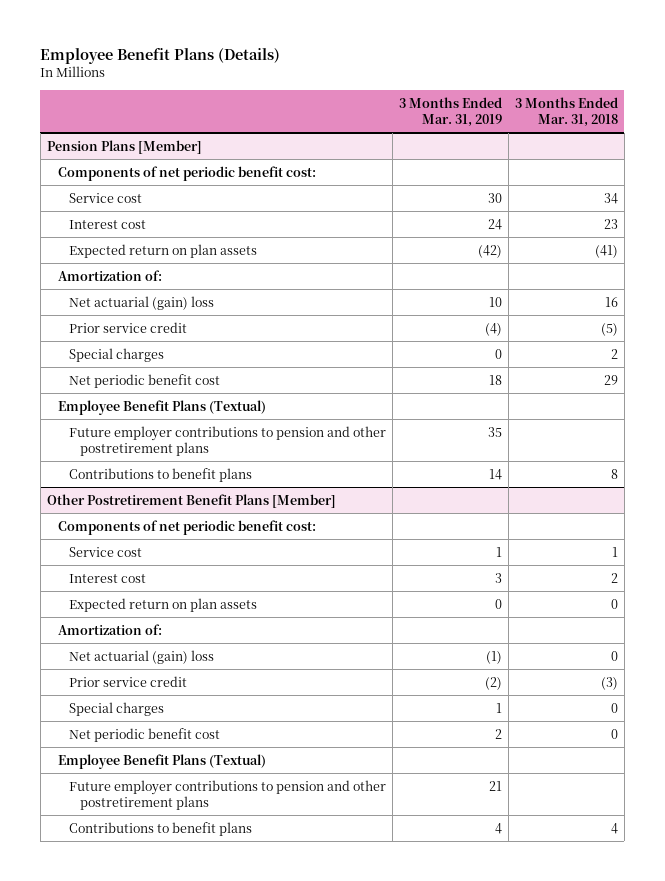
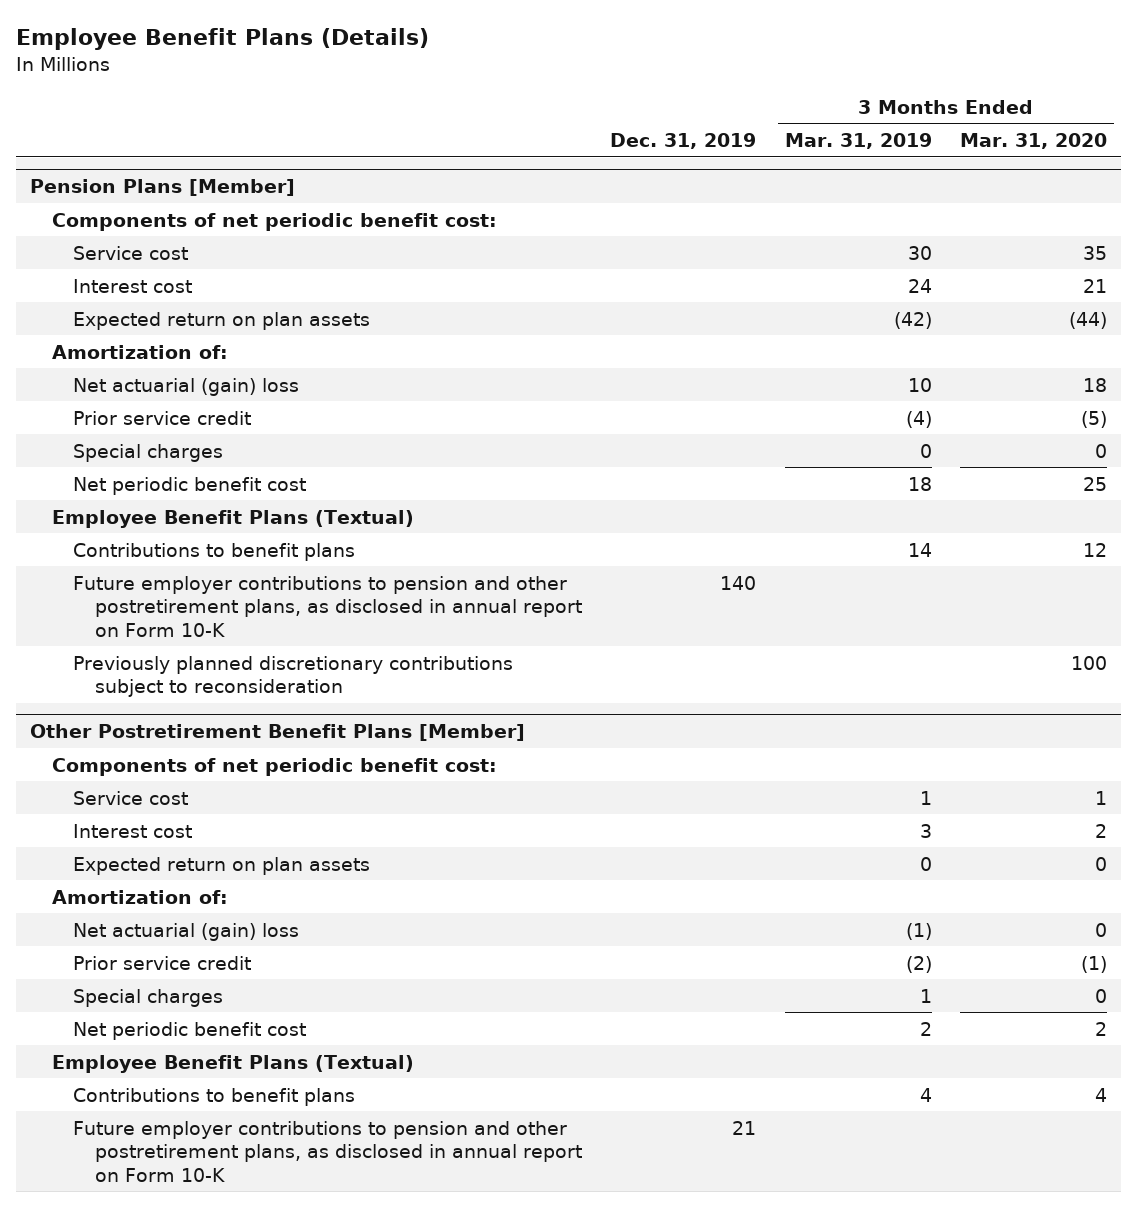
[514,96,618,127] 3 Months Ended Mar. 31, 2018 -> none
none -> [610,132,757,149] Dec. 31, 2019
none -> [959,132,1107,149] Mar. 31, 2020
[68,425,386,456] Future employer contributions to pension and other postretirement plans -> none
none -> [73,575,583,637] Future employer contributions to pension and other postretirement plans, as disclosed in annual report on Form 10-K
none -> [73,655,514,698] Previously planned discretionary contributions subject to reconsideration
[68,779,386,810] Future employer contributions to pension and other postretirement plans -> none
none -> [73,1120,583,1182] Future employer contributions to pension and other postretirement plans, as disclosed in annual report on Form 10-K

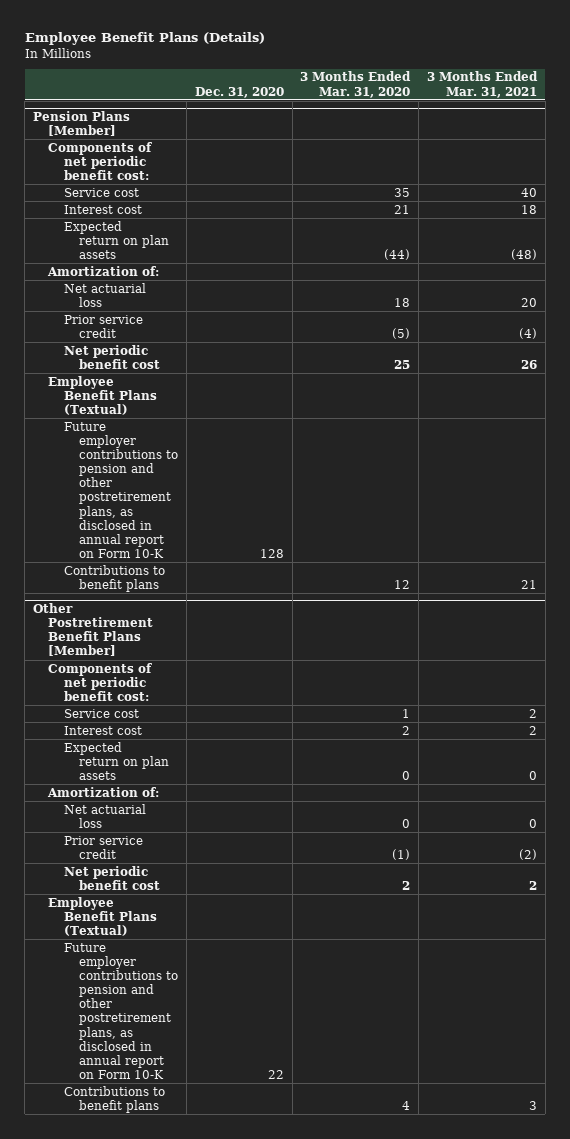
[610,132,757,149] Dec. 31, 2019 -> none
[784,132,932,149] Mar. 31, 2019 -> none
none -> [194,86,284,98] Dec. 31, 2020
none -> [426,71,538,98] 3 Months Ended Mar. 31, 2021
[73,377,300,396] Net actuarial (gain) loss -> [63,282,146,307] Net actuarial loss
[73,443,224,462] Special charges -> none
[73,655,514,698] Previously planned discretionary contributions subject to reconsideration -> none
[73,542,356,561] Contributions to benefit plans -> [63,564,165,592] Contributions to benefit plans
[73,922,300,941] Net actuarial (gain) loss -> [63,803,146,828] Net actuarial loss
[73,988,224,1007] Special charges -> none
[73,1087,356,1106] Contributions to benefit plans -> [63,1085,165,1113] Contributions to benefit plans

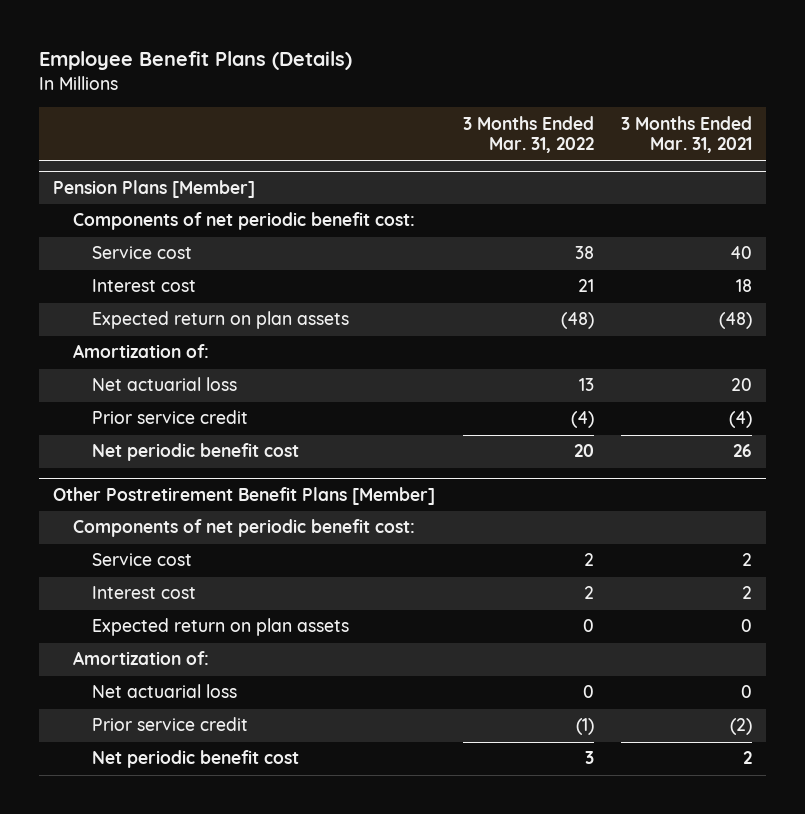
[194,86,284,98] Dec. 31, 2020 -> none
[300,71,412,98] 3 Months Ended Mar. 31, 2020 -> none
none -> [462,115,594,154] 3 Months Ended Mar. 31, 2022
[48,375,157,415] Employee Benefit Plans (Textual) -> none
[63,421,179,559] Future employer contributions to pension and other postretirement plans, as disclosed in annual report on Form 10-K -> none
[63,564,165,592] Contributions to benefit plans -> none
[48,896,157,936] Employee Benefit Plans (Textual) -> none
[63,942,179,1080] Future employer contributions to pension and other postretirement plans, as disclosed in annual report on Form 10-K -> none
[63,1085,165,1113] Contributions to benefit plans -> none

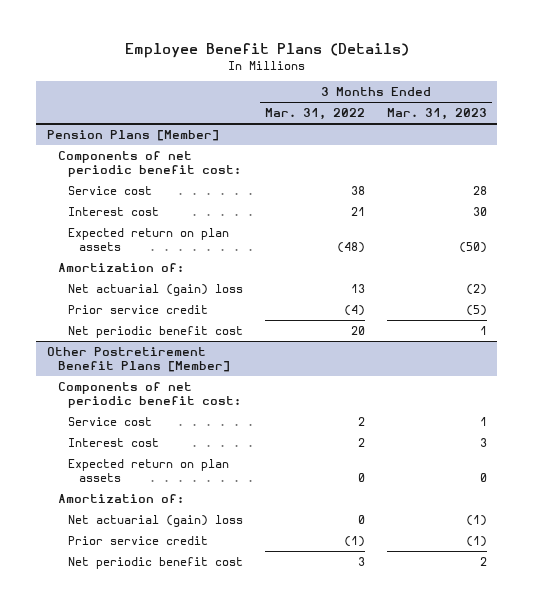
[621,115,753,154] 3 Months Ended Mar. 31, 2021 -> none
none -> [386,108,487,121] Mar. 31, 2023
[92,377,238,392] Net actuarial loss -> [68,283,244,296] Net actuarial (gain) loss
[92,684,238,699] Net actuarial loss -> [68,514,244,527] Net actuarial (gain) loss

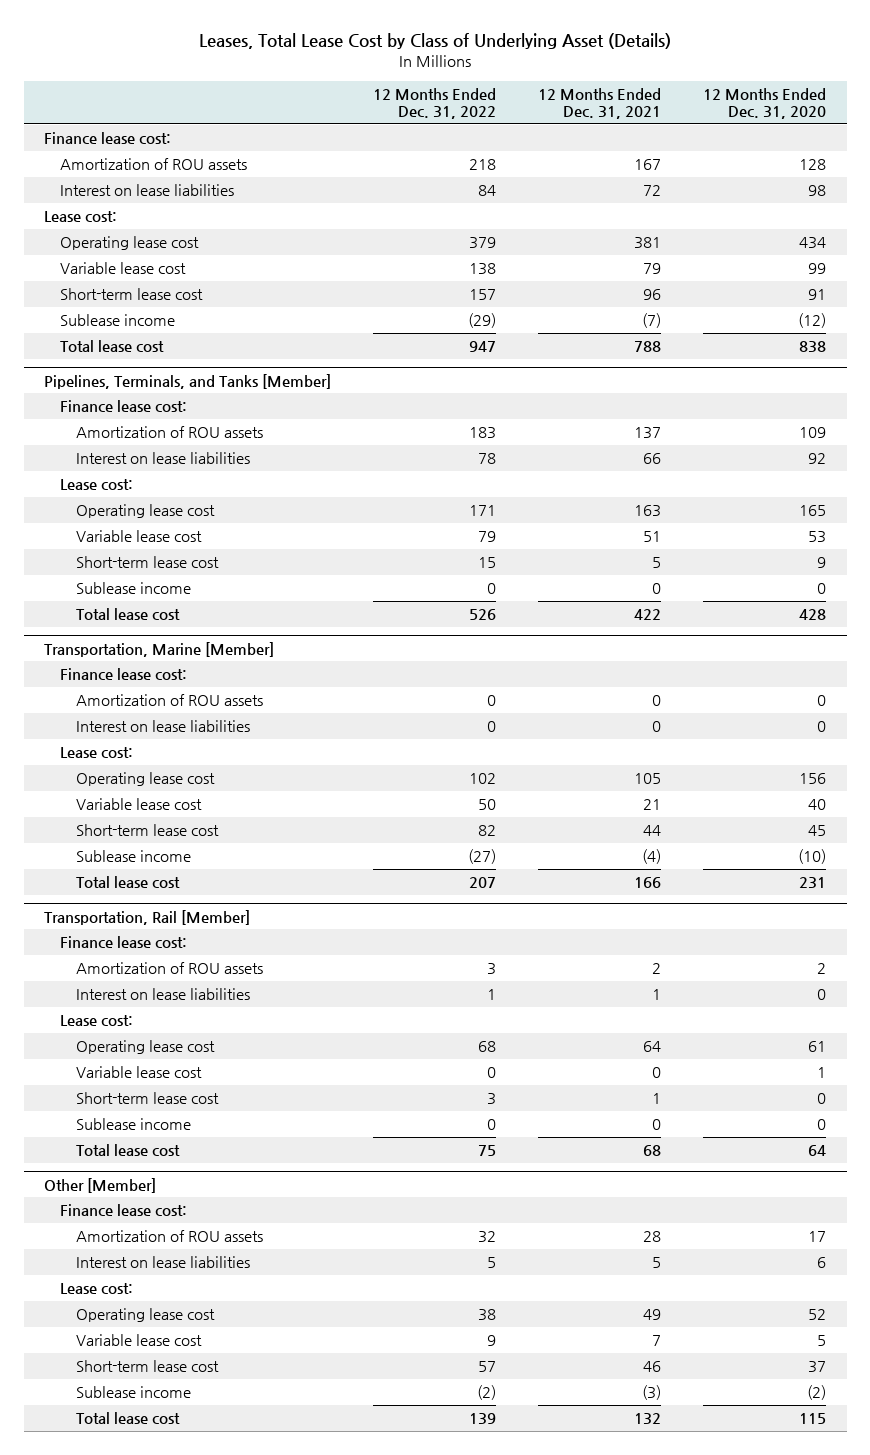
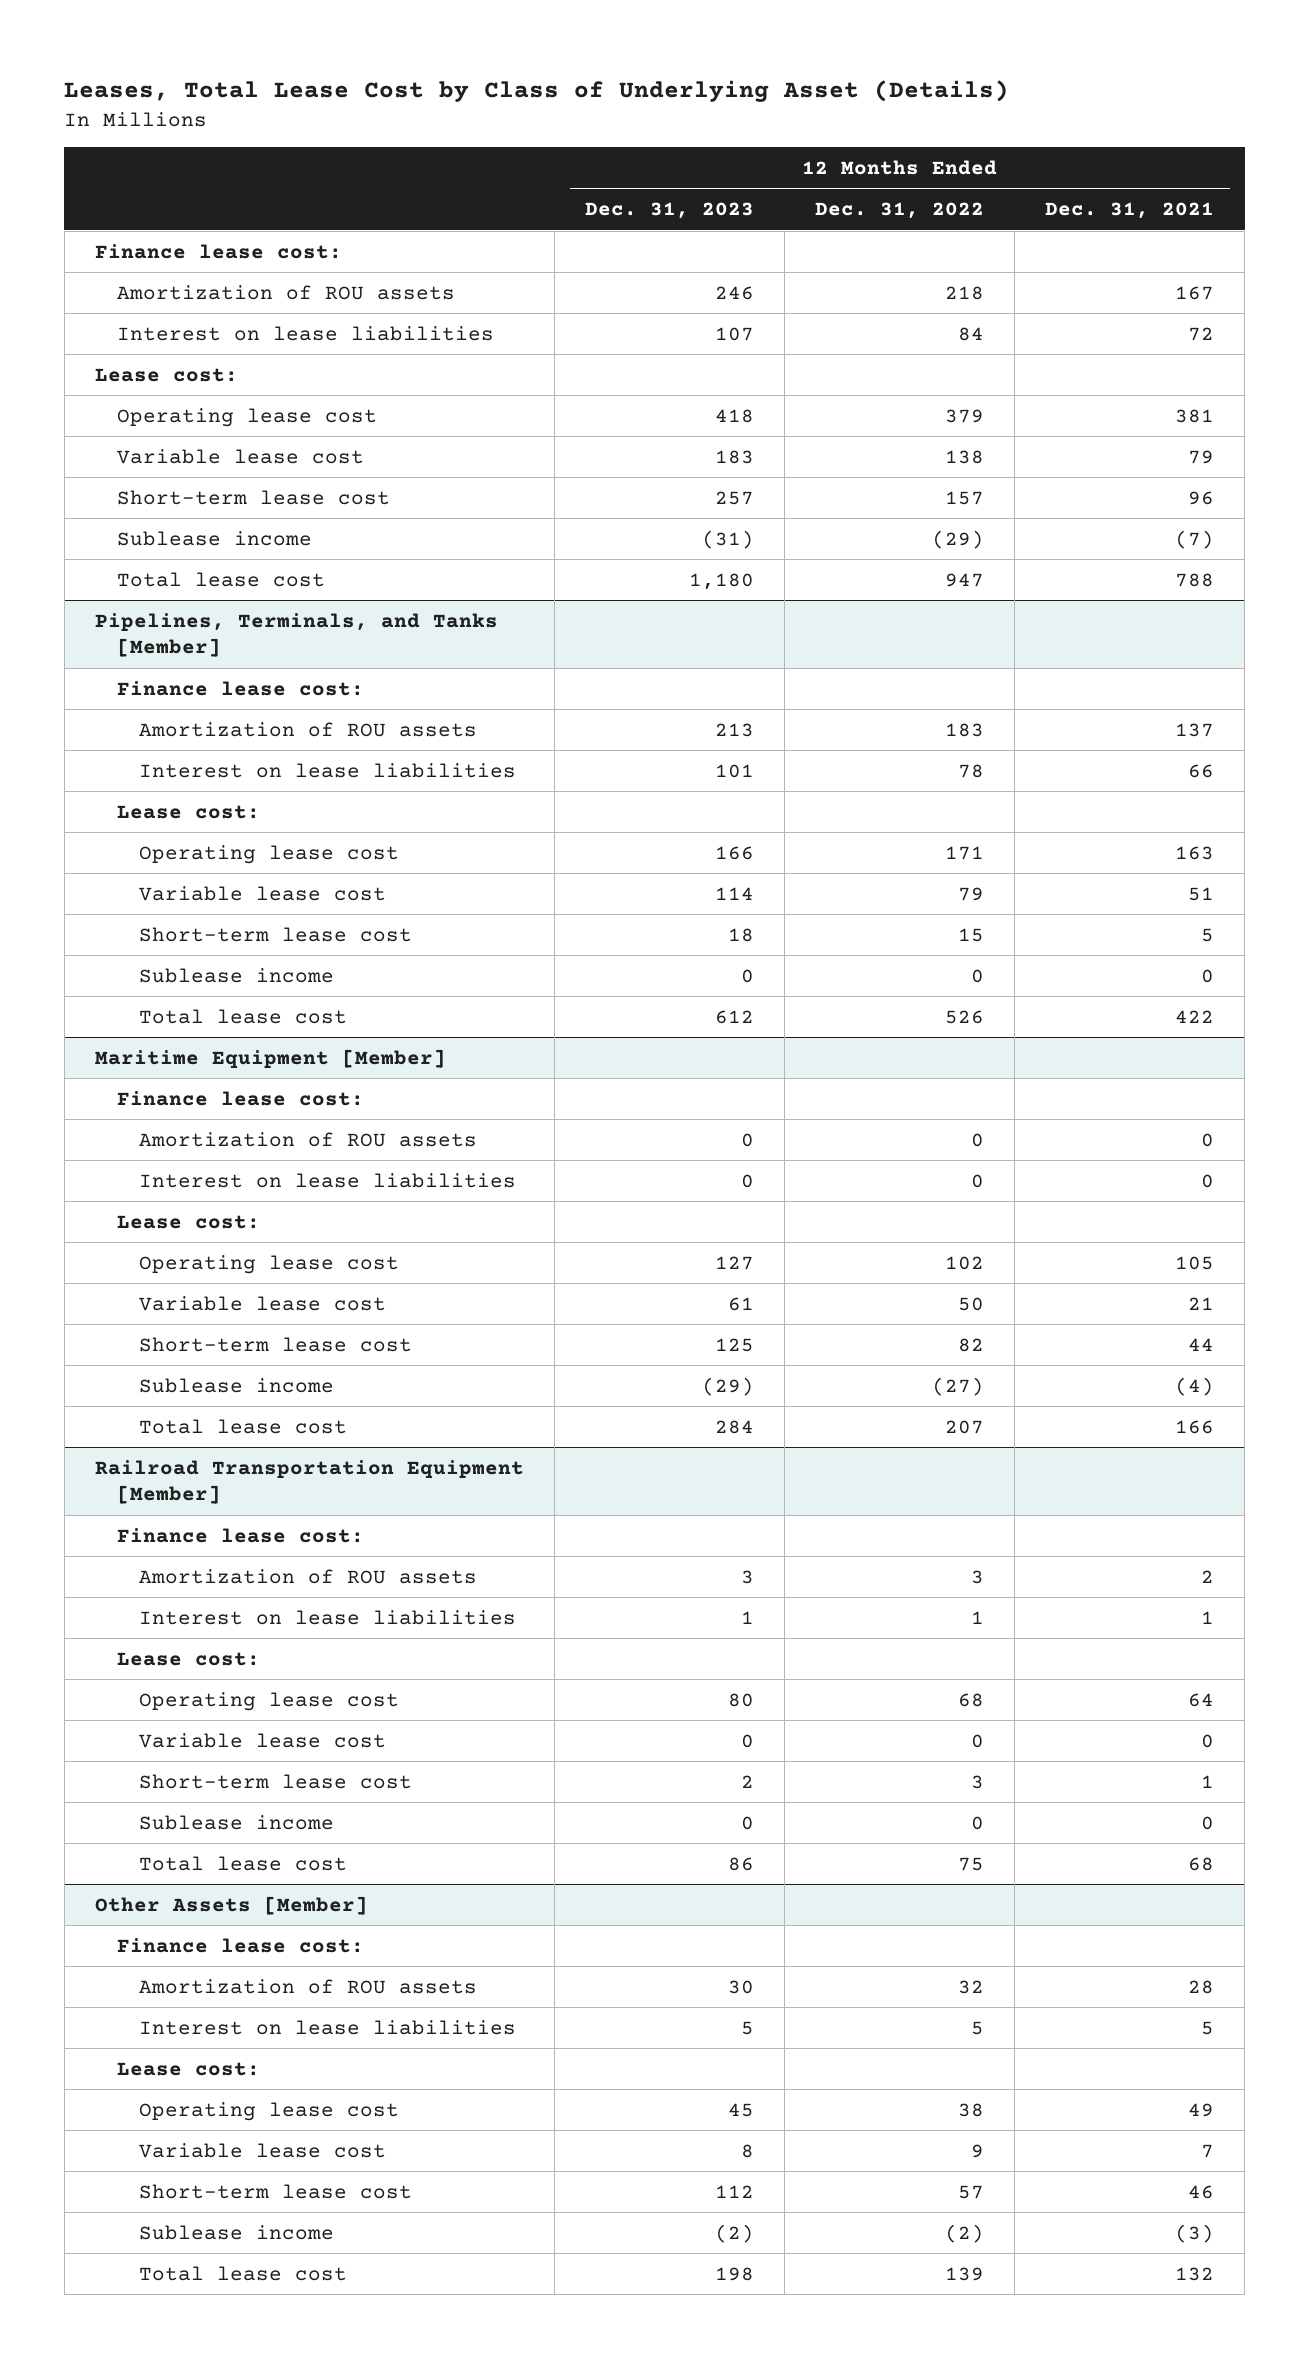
[702,88,826,120] 12 Months Ended Dec. 31, 2020 -> none
none -> [585,202,755,220] Dec. 31, 2023
[44,641,275,657] Transportation, Marine [Member] -> [95,1048,447,1068] Maritime Equipment [Member]
[44,909,251,925] Transportation, Rail [Member] -> [95,1459,525,1505] Railroad Transportation Equipment [Member]
[44,1177,157,1193] Other [Member] -> [95,1895,369,1915] Other Assets [Member]

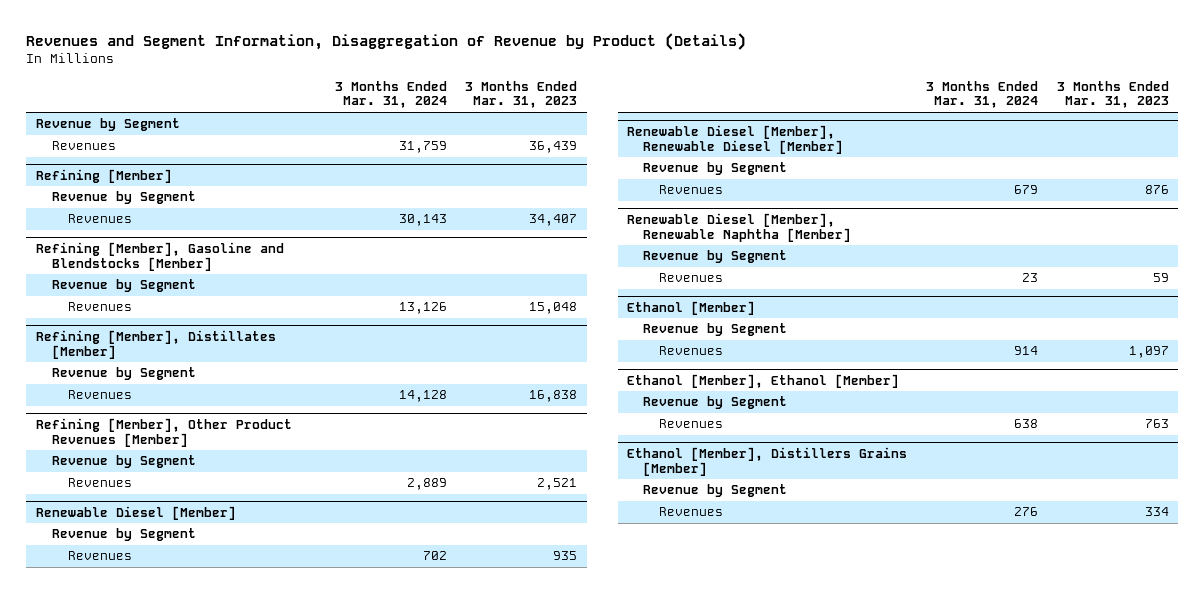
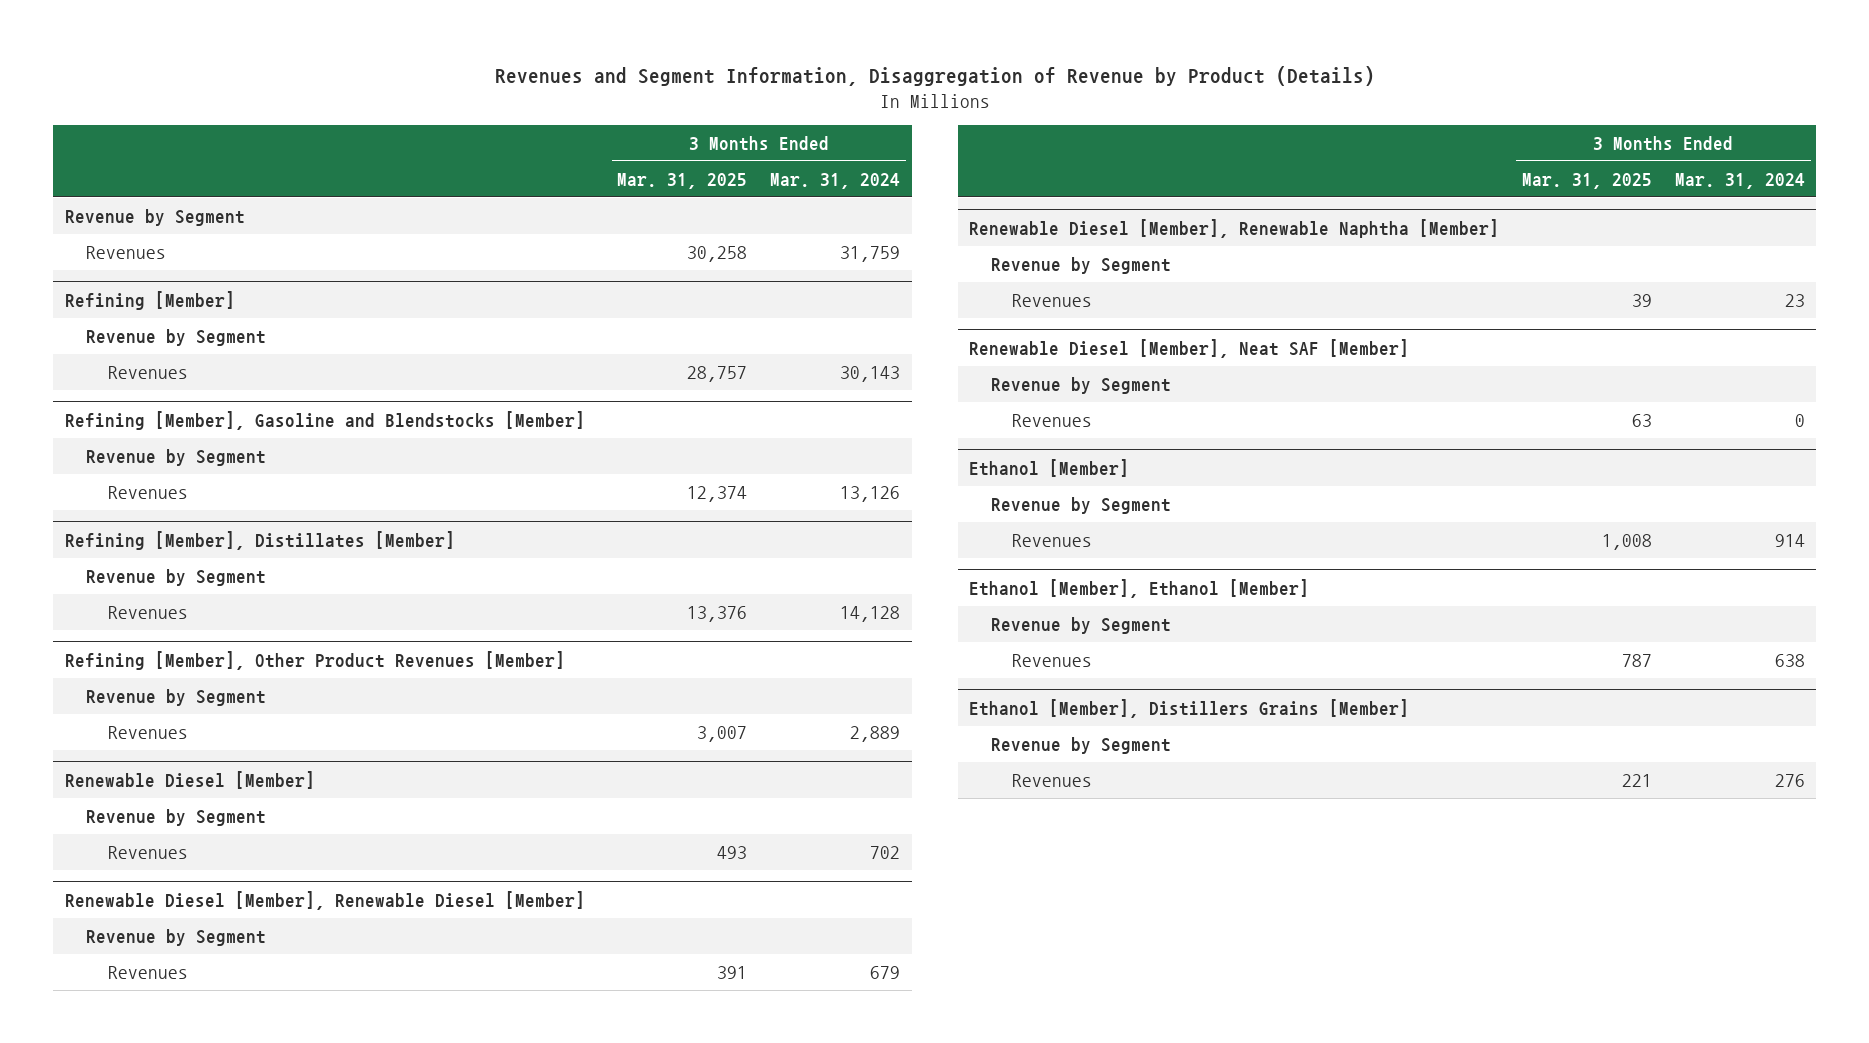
[465,80,578,109] 3 Months Ended Mar. 31, 2023 -> none
none -> [617,172,748,189] Mar. 31, 2025
none -> [969,338,1410,358] Renewable Diesel [Member], Neat SAF [Member]
none -> [990,376,1171,394] Revenue by Segment
none -> [1012,413,1093,427] Revenues

